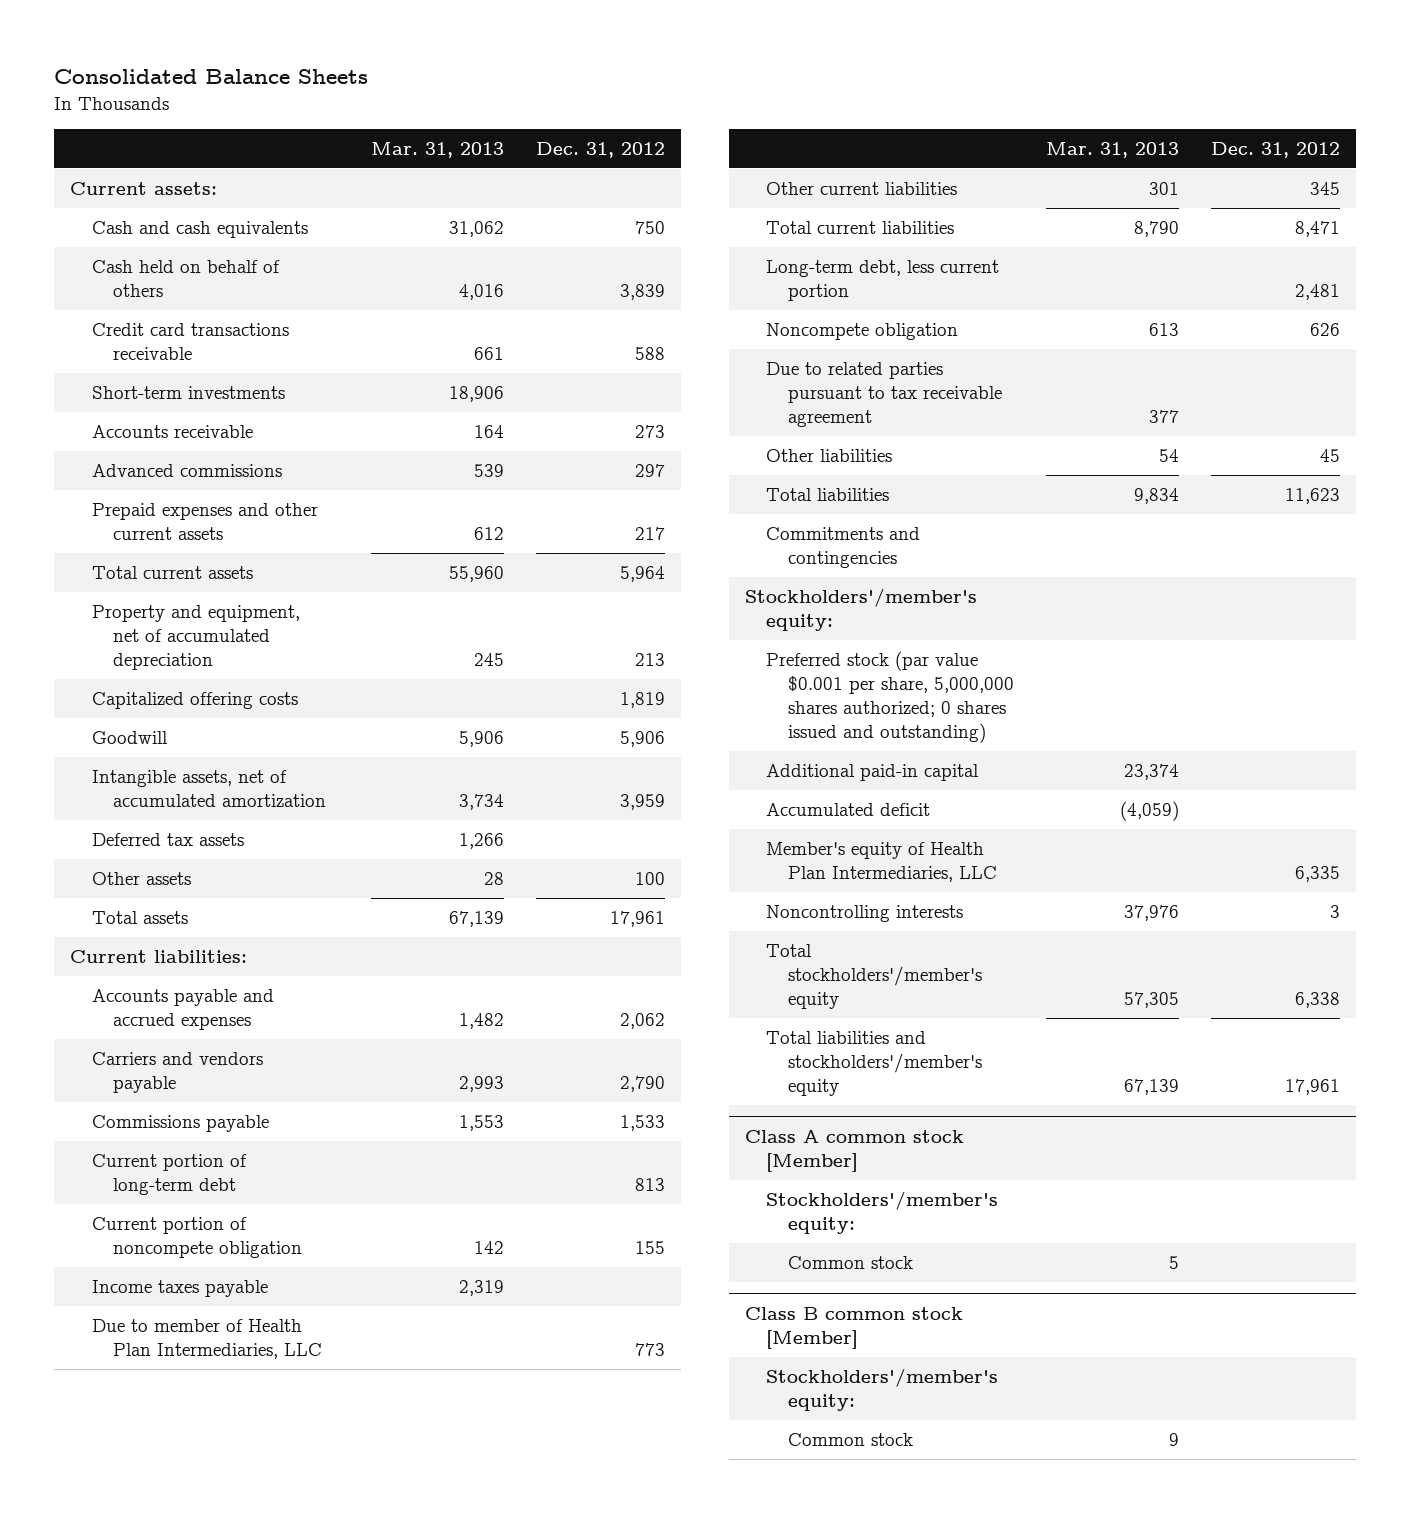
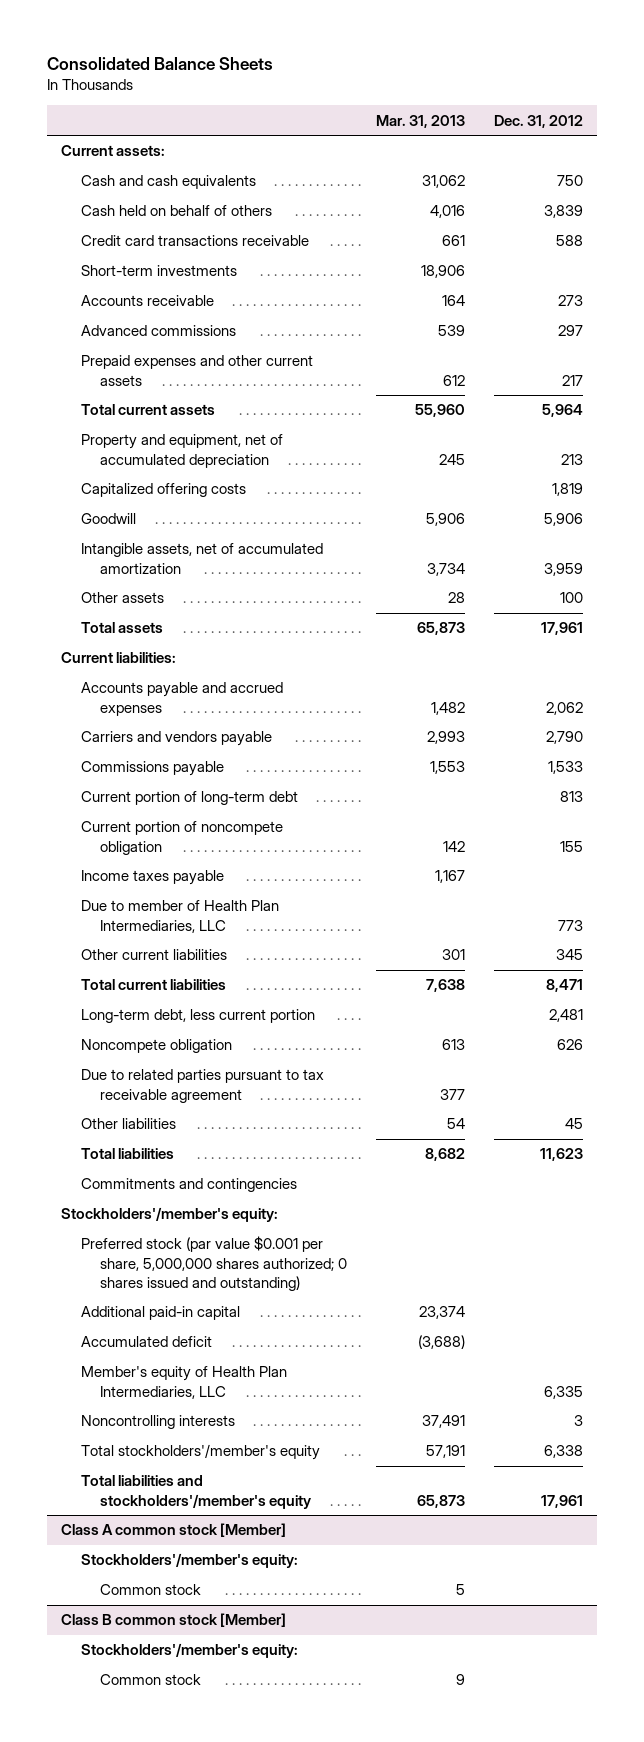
[91,833,244,847] Deferred tax assets -> none
[449,911,505,928] 67,139 -> [416,622,465,636] 65,873
[459,1280,505,1297] 2,319 -> [434,870,465,884] 1,167
[1133,221,1179,238] 8,790 -> [425,979,465,993] 7,638
[1133,488,1179,505] 9,834 -> [424,1148,465,1162] 8,682
[1119,801,1179,822] (4,059) -> [417,1335,465,1350] (3,688)
[1123,905,1179,922] 37,976 -> [421,1415,465,1429] 37,491
[1123,992,1179,1009] 57,305 -> [425,1445,465,1459] 57,191
[1123,1079,1179,1096] 67,139 -> [416,1494,465,1508] 65,873

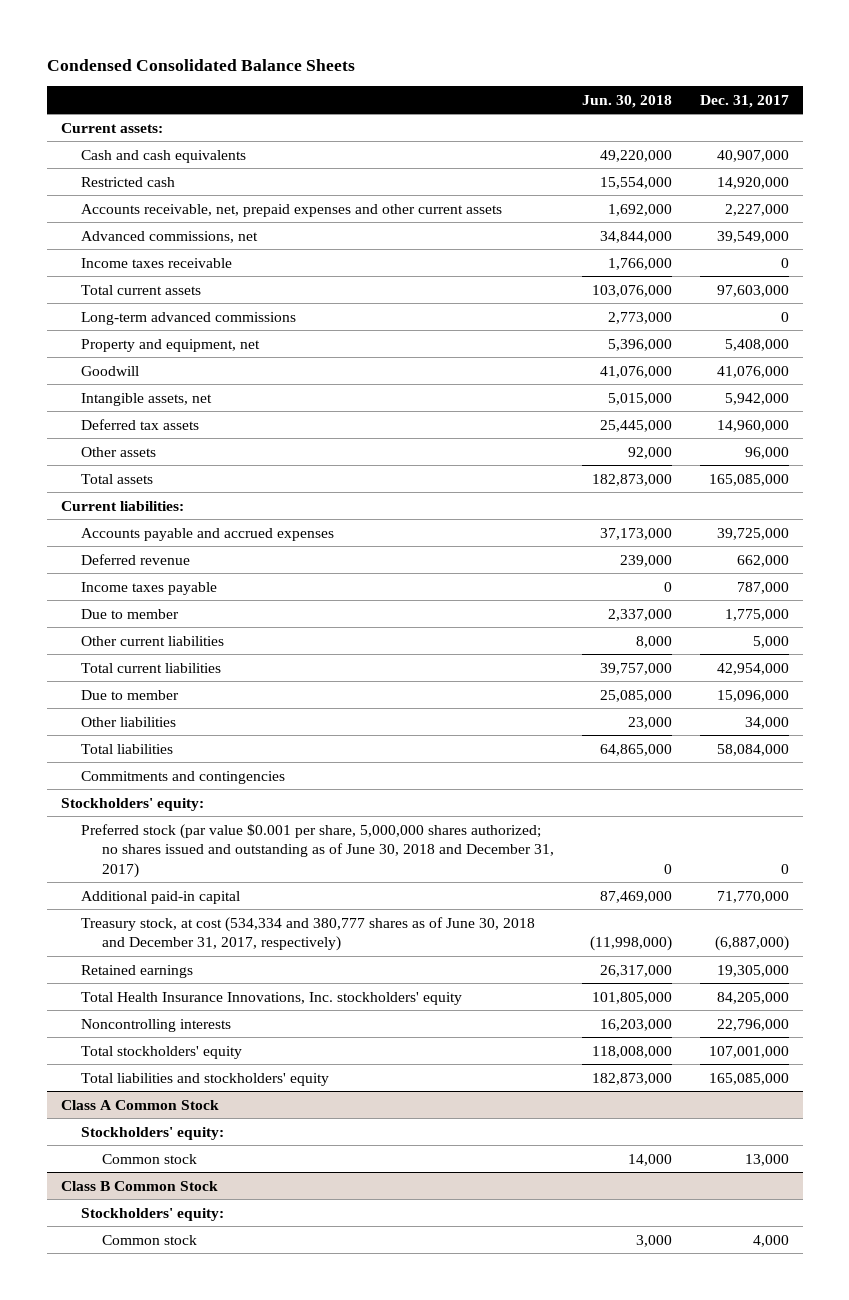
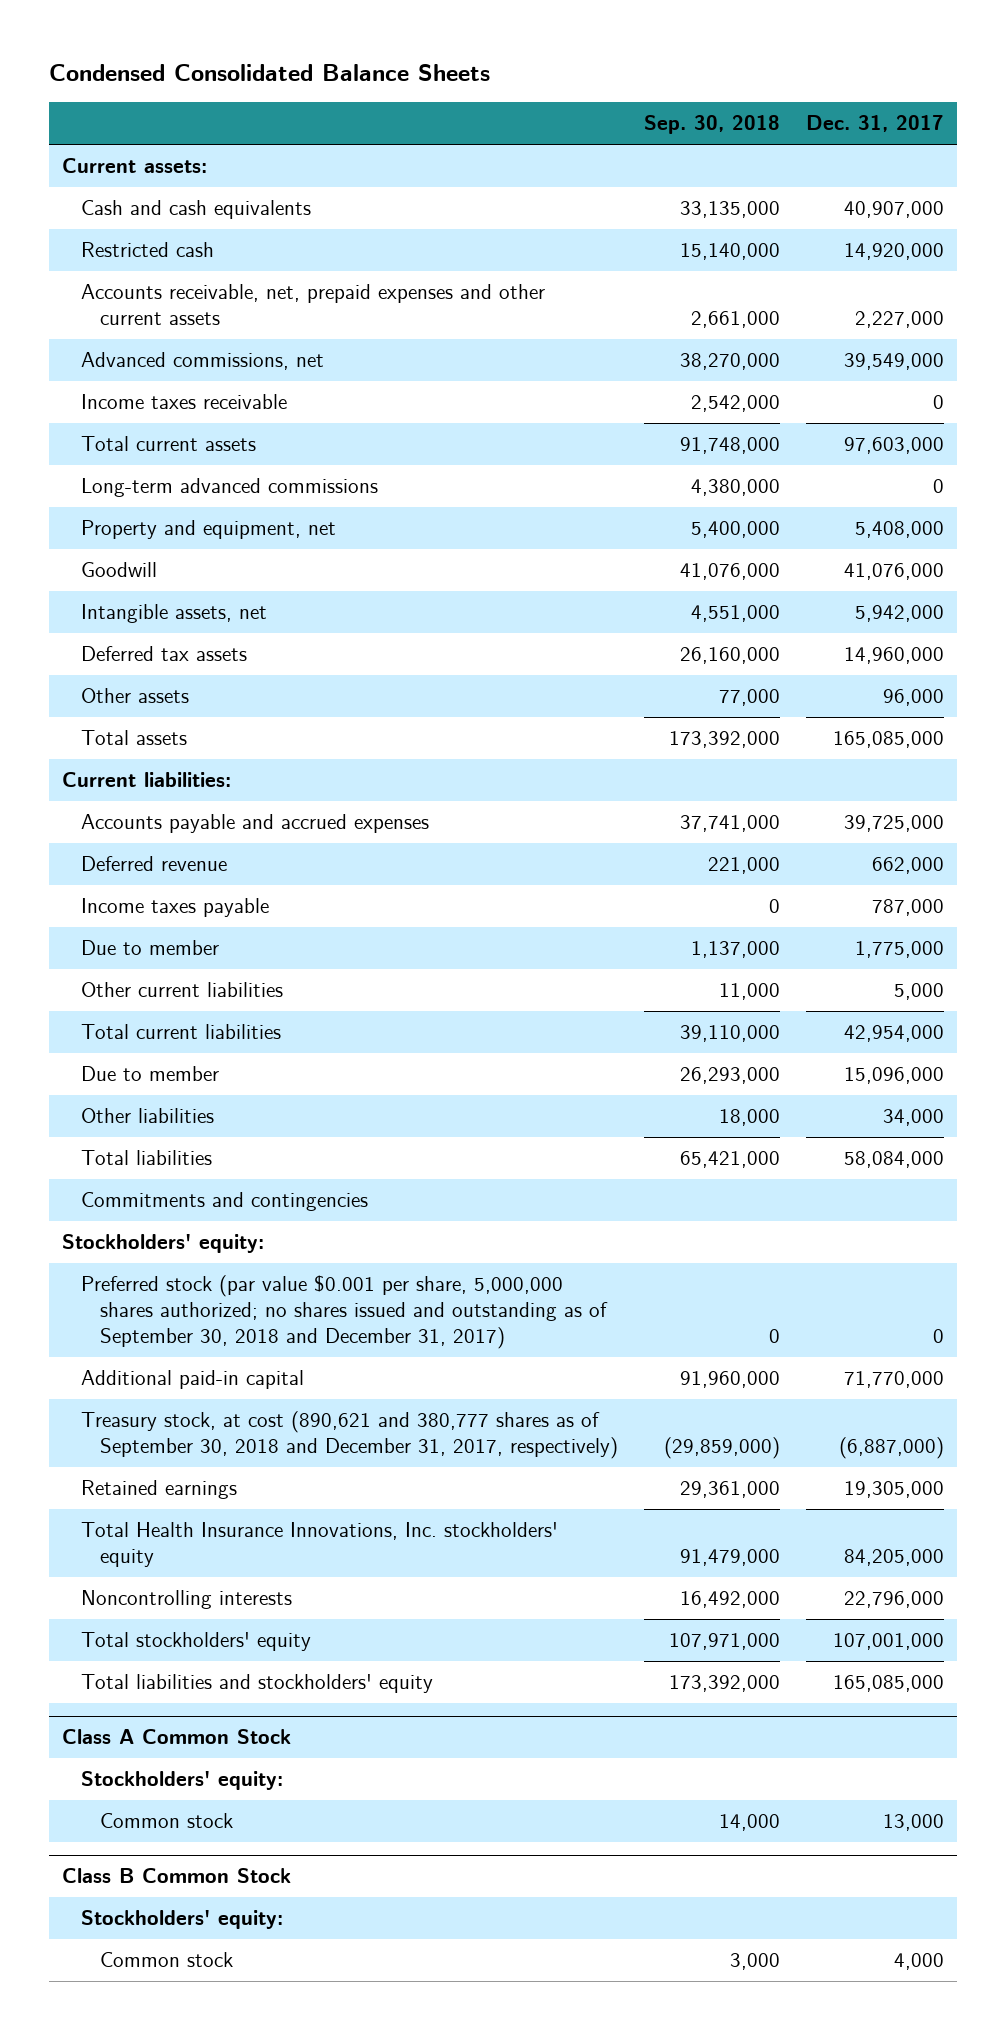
[581,94,672,108] Jun. 30, 2018 -> none
none -> [643,115,780,135] Sep. 30, 2018
[81,823,554,878] Preferred stock (par value $0.001 per share, 5,000,000 shares authorized; no shares issued and outstanding as of June 30, 2018 and December 31, 2017) -> [81,1275,609,1350] Preferred stock (par value $0.001 per share, 5,000,000 shares authorized; no shares issued and outstanding as of September 30, 2018 and December 31, 2017)
[81,916,536,952] Treasury stock, at cost (534,334 and 380,777 shares as of June 30, 2018 and December 31, 2017, respectively) -> [81,1411,619,1460] Treasury stock, at cost (890,621 and 380,777 shares as of September 30, 2018 and December 31, 2017, respectively)

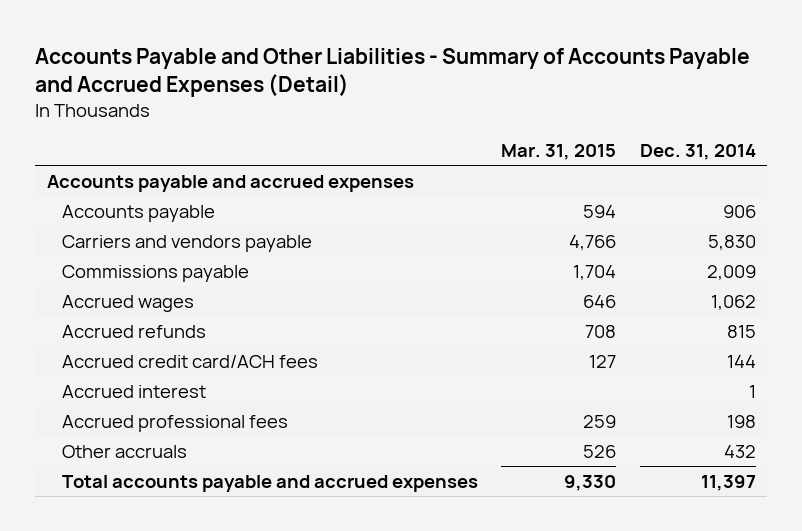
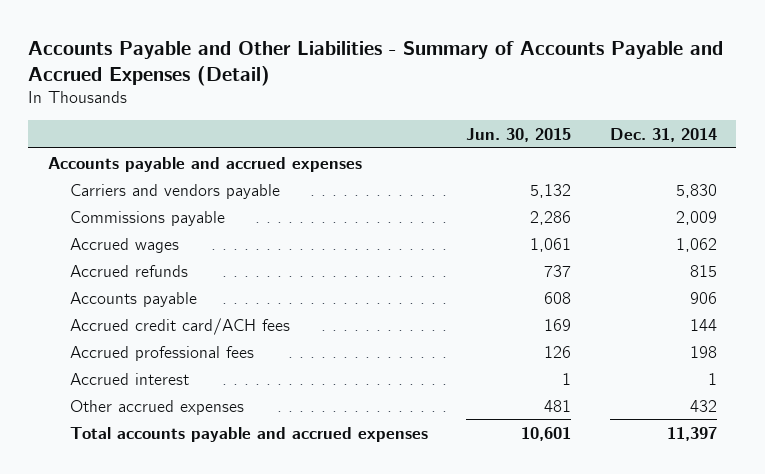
[501,144,617,161] Mar. 31, 2015 -> none
none -> [466,127,572,142] Jun. 30, 2015
[62,204,216,222] Accounts payable -> [69,291,197,307] Accounts payable
[62,384,207,398] Accrued interest -> [69,372,189,385] Accrued interest
[62,444,188,458] Other accruals -> [69,399,244,415] Other accrued expenses

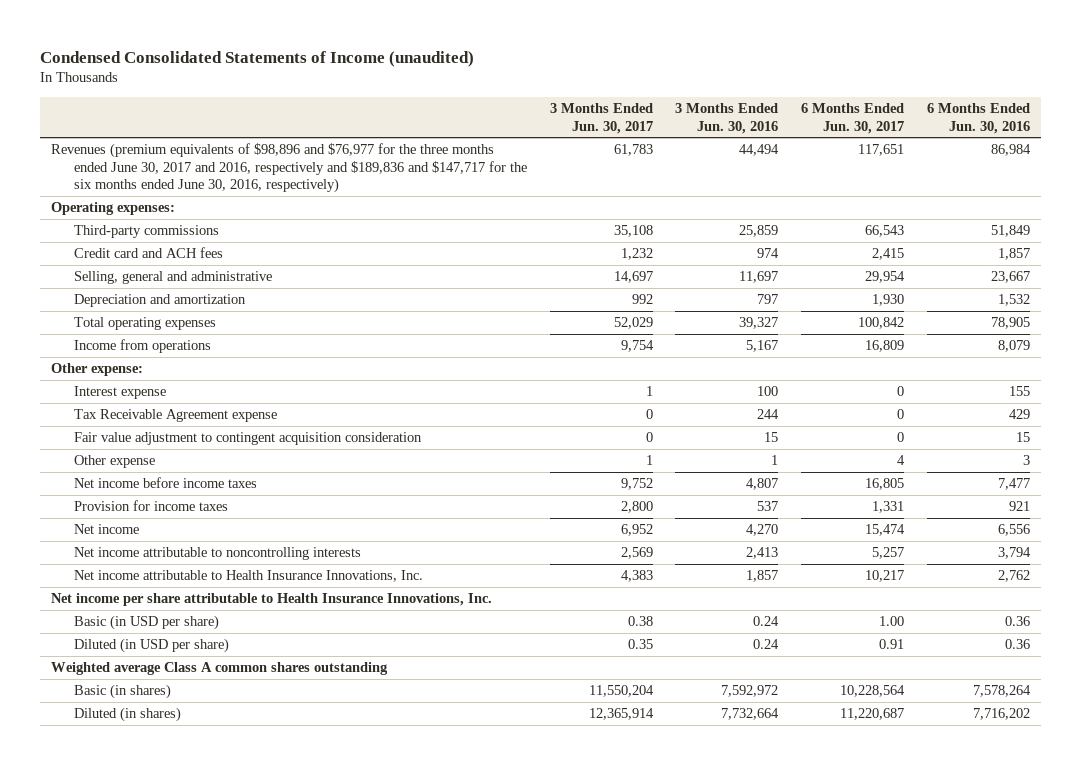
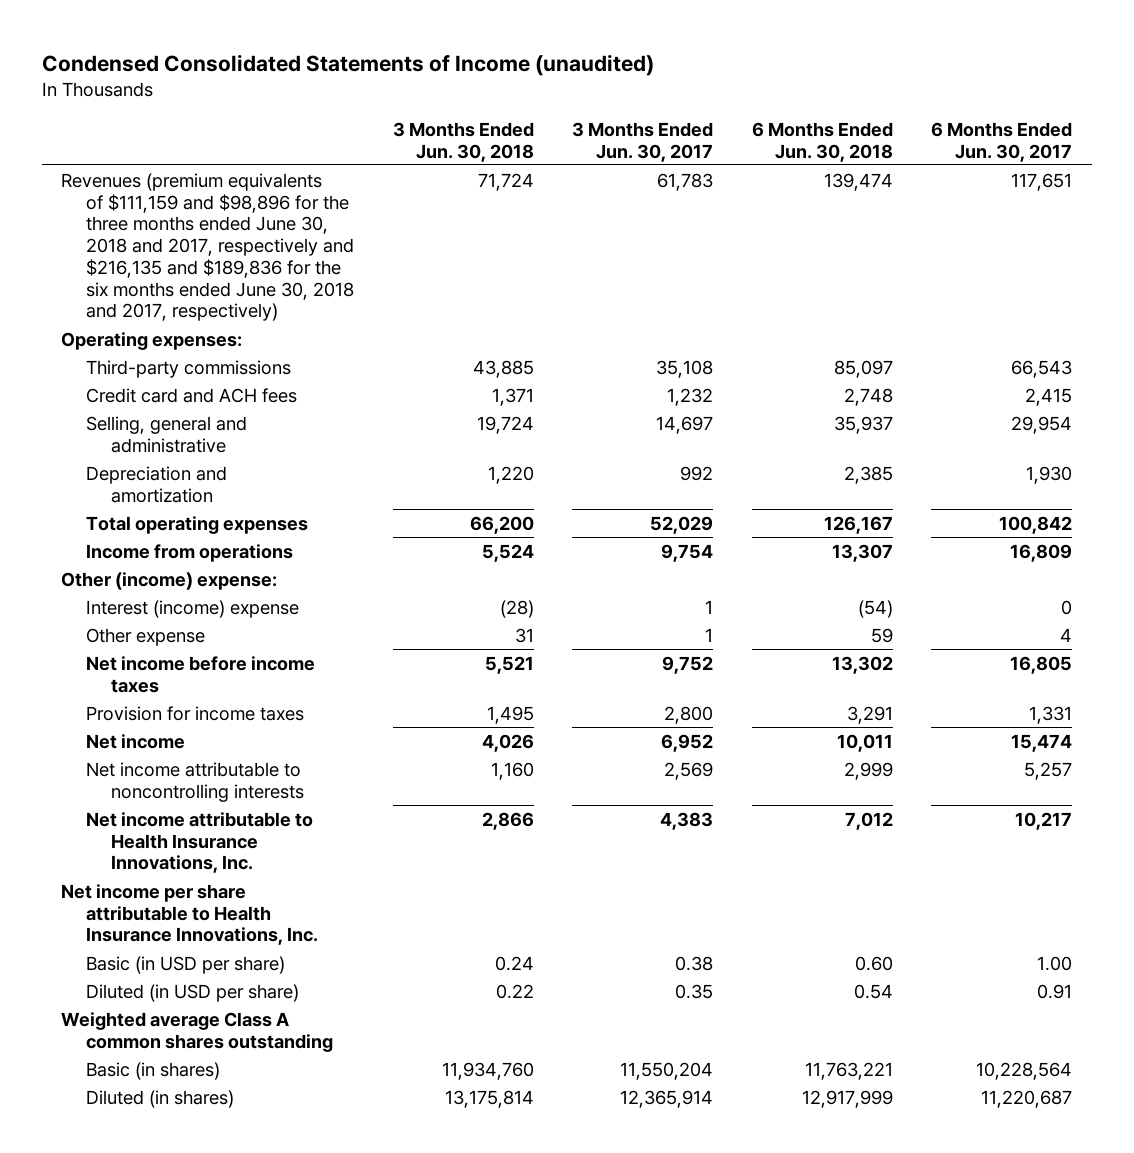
[675,103,779,134] 3 Months Ended Jun. 30, 2016 -> none
[926,103,1030,134] 6 Months Ended Jun. 30, 2016 -> none
none -> [392,121,534,162] 3 Months Ended Jun. 30, 2018
none -> [751,121,893,162] 6 Months Ended Jun. 30, 2018
[51,143,527,193] Revenues (premium equivalents of $98,896 and $76,977 for the three months ended June 30, 2017 and 2016, respectively and $189,836 and $147,717 for the six months ended June 30, 2016, respectively) -> [61,172,355,322] Revenues (premium equivalents of $111,159 and $98,896 for the three months ended June 30, 2018 and 2017, respectively and $216,135 and $189,836 for the six months ended June 30, 2018 and 2017, respectively)
[73,409,277,423] Tax Receivable Agreement expense -> none
[73,432,422,446] Fair value adjustment to contingent acquisition consideration -> none
[51,363,144,377] Other expense: -> [61,571,278,590] Other (income) expense:
[73,386,166,400] Interest expense -> [86,599,300,618] Interest (income) expense

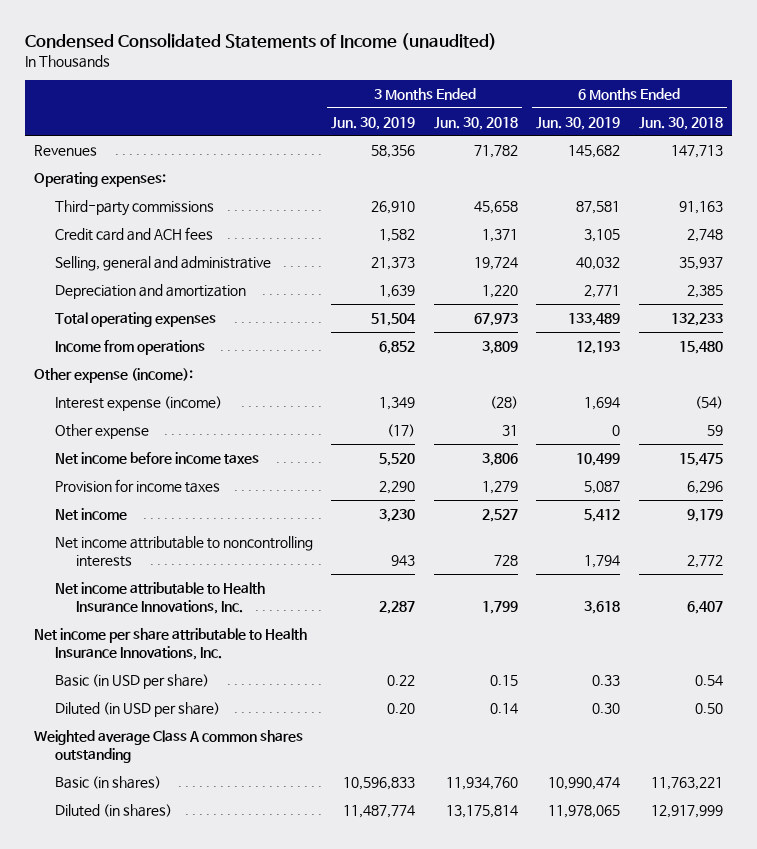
[572,121,714,162] 3 Months Ended Jun. 30, 2017 -> none
[931,121,1073,162] 6 Months Ended Jun. 30, 2017 -> none
none -> [331,116,416,130] Jun. 30, 2019
none -> [536,116,621,130] Jun. 30, 2019
[61,172,355,322] Revenues (premium equivalents of $111,159 and $98,896 for the three months ended June 30, 2018 and 2017, respectively and $216,135 and $189,836 for the six months ended June 30, 2018 and 2017, respectively) -> none
none -> [33,144,97,156] Revenues
[472,359,534,378] 43,885 -> [473,200,518,214] 45,658
[833,359,893,378] 85,097 -> [678,200,723,214] 91,163
[469,515,534,534] 66,200 -> [473,312,518,326] 67,973
[823,515,893,534] 126,167 -> [670,312,723,326] 132,233
[481,543,534,562] 5,524 -> [481,340,518,354] 3,809
[831,543,893,562] 13,307 -> [678,340,723,354] 15,480
[61,571,278,590] Other (income) expense: -> [33,367,193,383] Other expense (income):
[86,599,300,618] Interest (income) expense -> [54,395,222,411] Interest expense (income)
[484,655,534,674] 5,521 -> [481,452,518,466] 3,806
[831,655,893,674] 13,302 -> [678,452,723,466] 15,475
[486,705,534,724] 1,495 -> [481,480,518,494] 1,279
[846,705,893,724] 3,291 -> [686,480,723,494] 6,296
[481,733,534,752] 4,026 -> [481,508,518,522] 2,527
[836,733,893,752] 10,011 -> [686,508,723,522] 9,179
[490,761,534,780] 1,160 -> [493,555,518,567] 728
[843,761,893,780] 2,999 -> [686,555,723,569] 2,772
[481,811,534,830] 2,866 -> [481,601,518,615] 1,799
[844,811,893,830] 7,012 -> [686,601,723,615] 6,407
[494,955,534,971] 0.24 -> [489,674,518,686] 0.15
[854,955,893,971] 0.60 -> [694,674,723,686] 0.54
[495,983,534,999] 0.22 -> [489,702,518,714] 0.14
[853,983,893,999] 0.54 -> [694,702,723,714] 0.50

